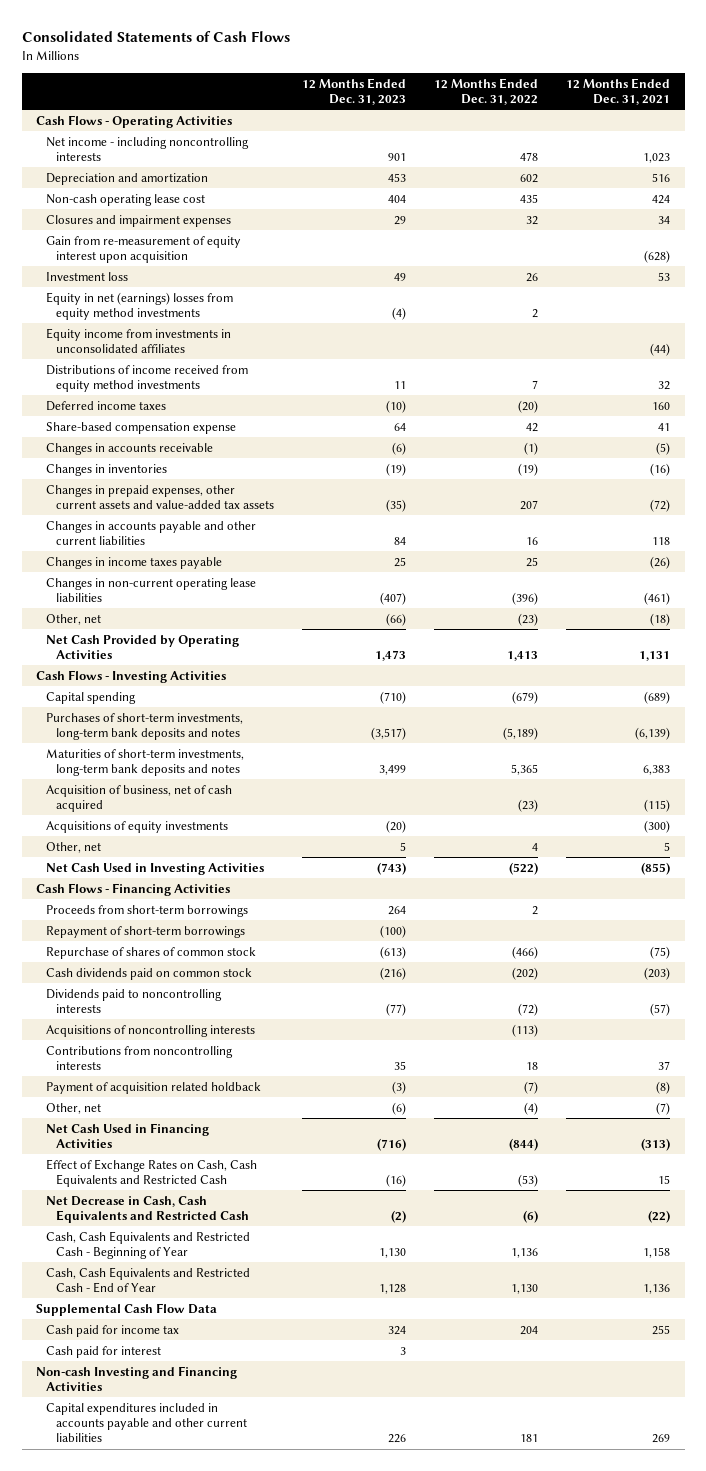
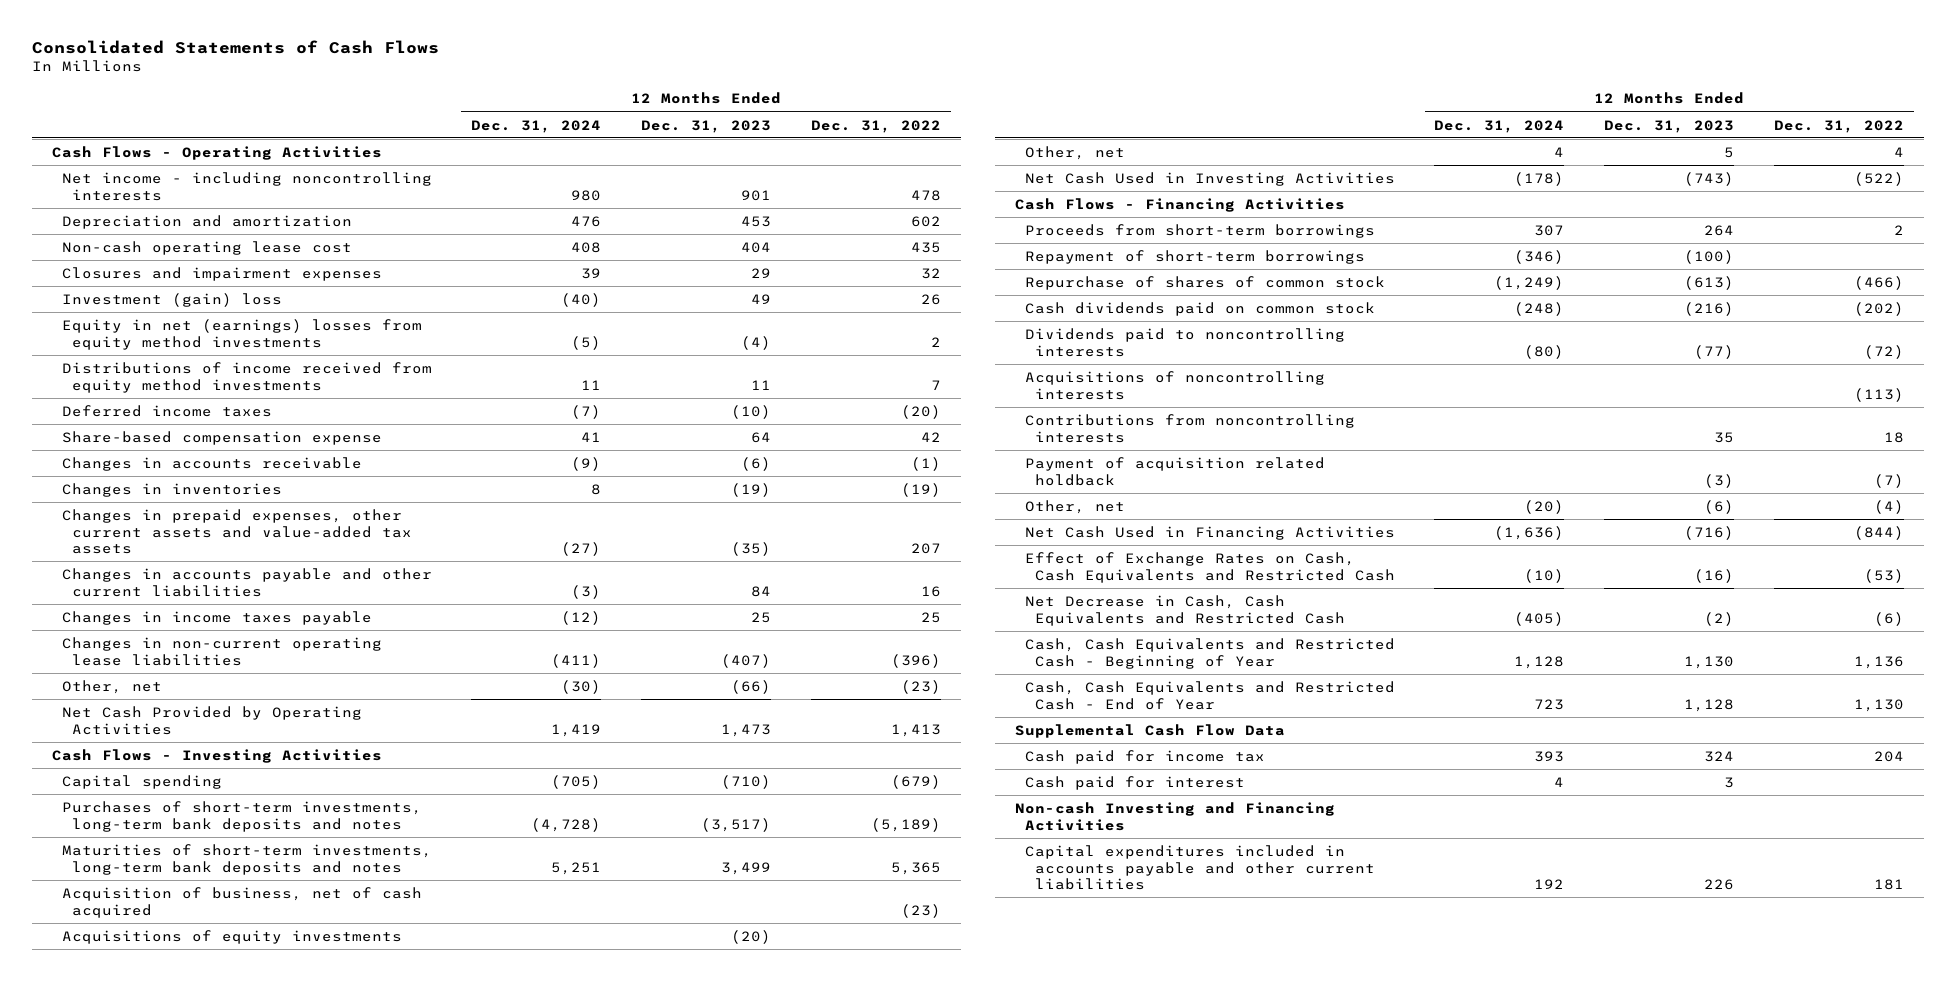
[566,77,671,106] 12 Months Ended Dec. 31, 2021 -> none
none -> [471,119,602,133] Dec. 31, 2024
[46,235,242,264] Gain from re-measurement of equity interest upon acquisition -> none
[46,271,129,281] Investment loss -> [61,293,282,308] Investment (gain) loss
[46,327,232,354] Equity income from investments in unconsolidated affiliates -> none

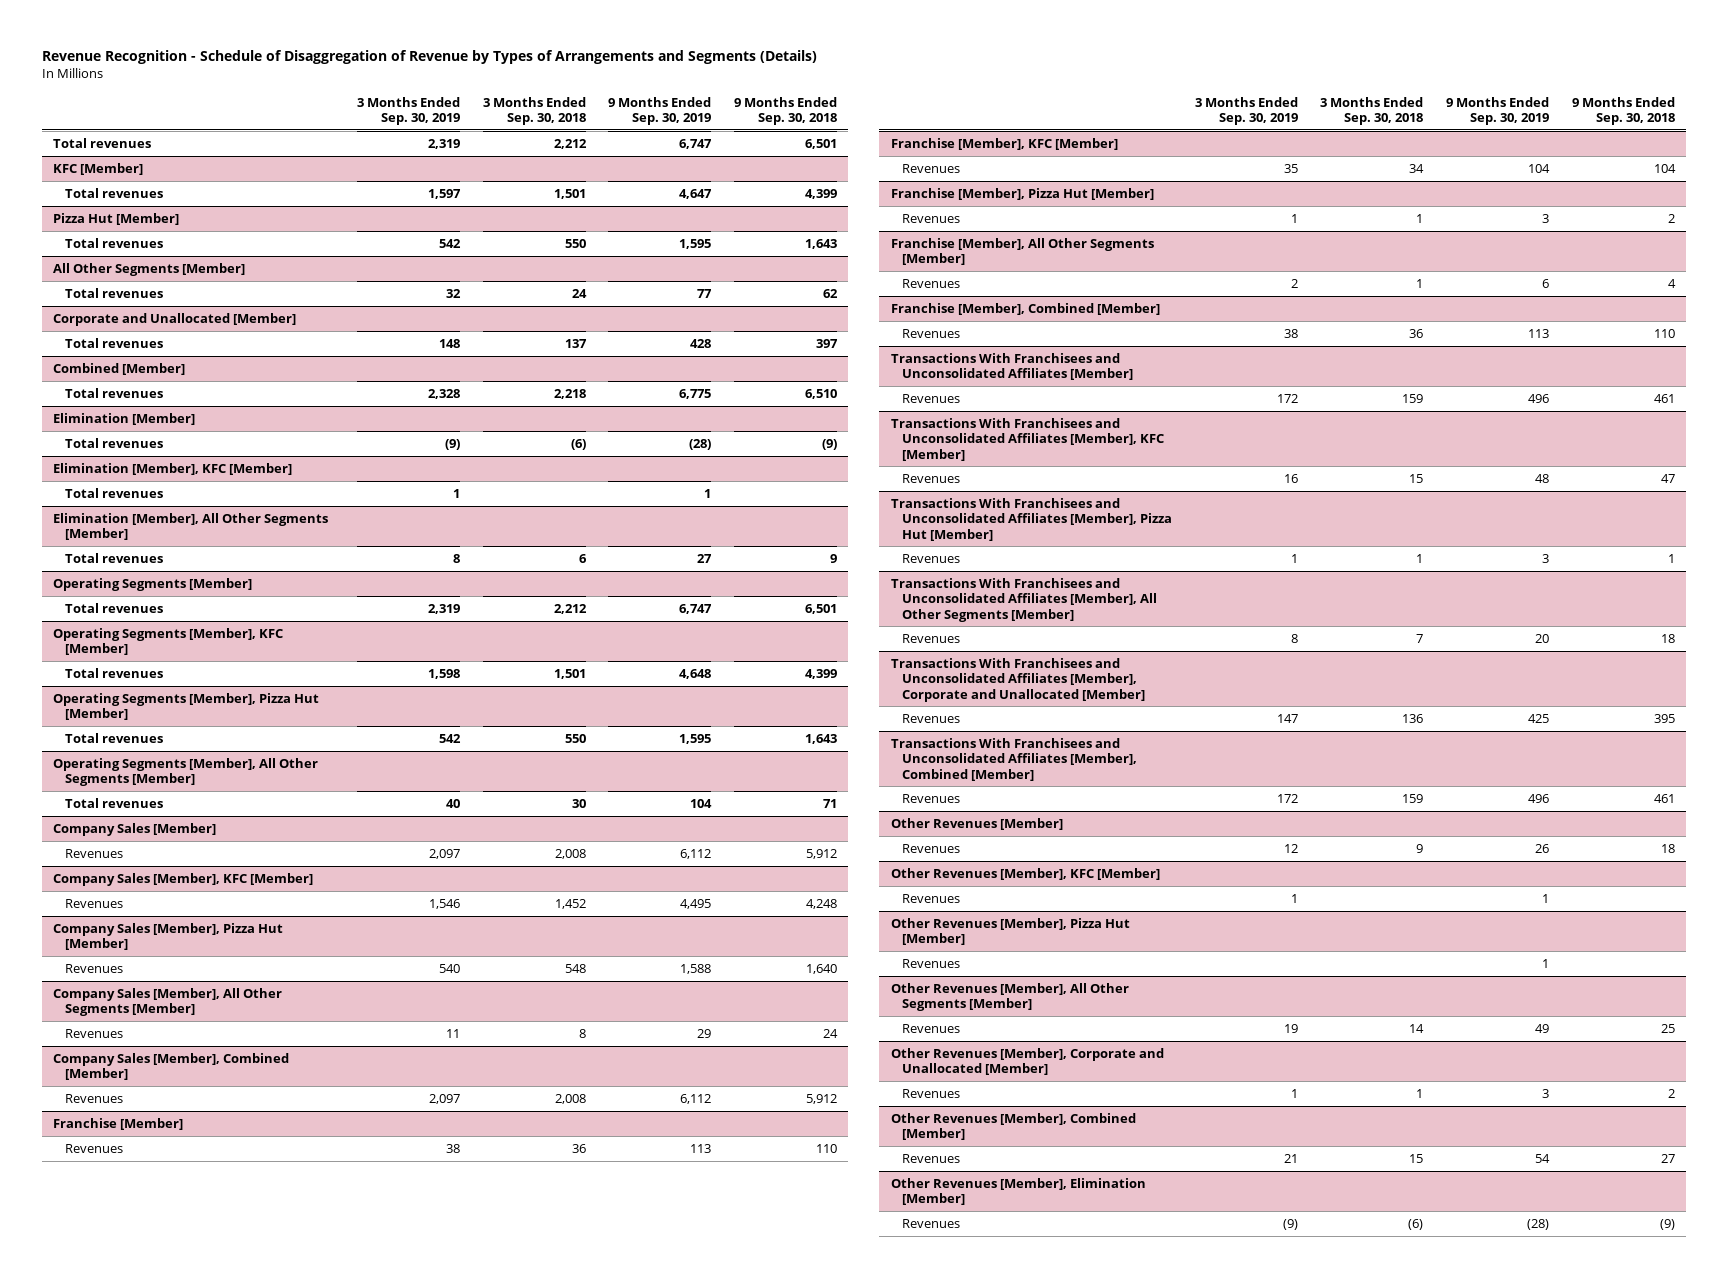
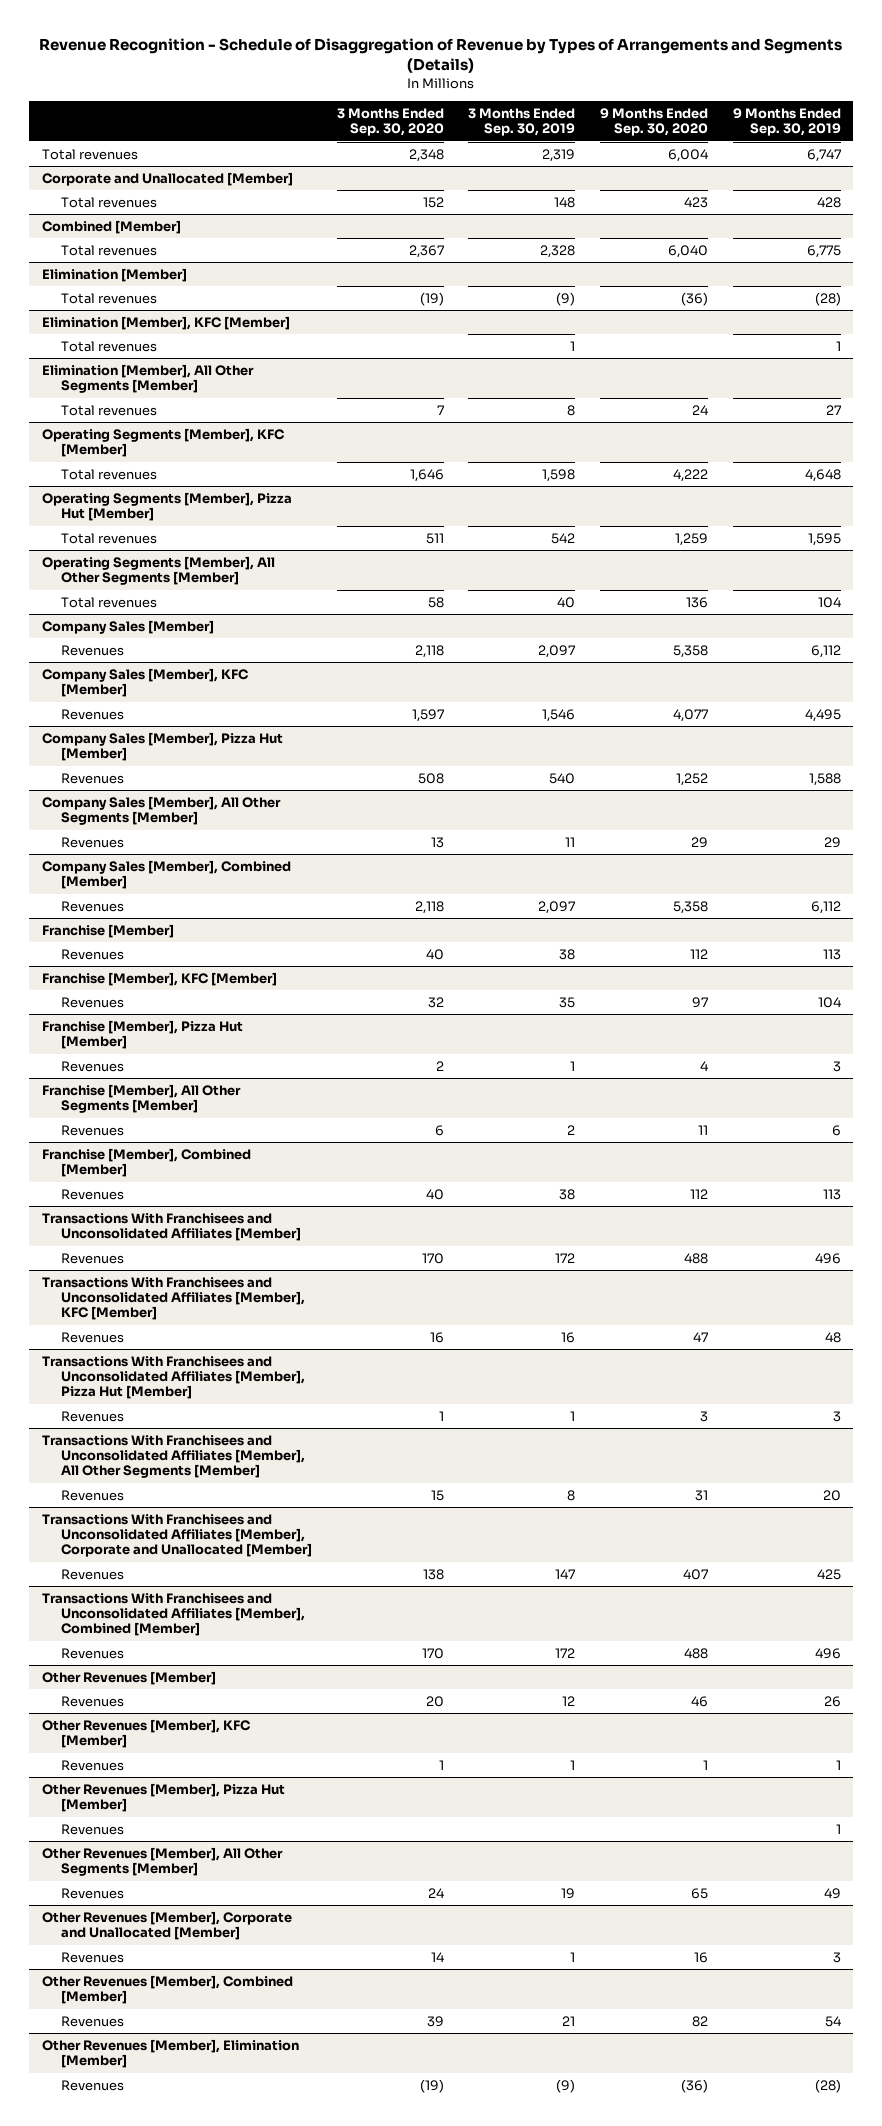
[482,96,586,126] 3 Months Ended Sep. 30, 2018 -> none
[734,96,838,126] 9 Months Ended Sep. 30, 2018 -> none
none -> [336,108,444,137] 3 Months Ended Sep. 30, 2020
none -> [600,108,709,137] 9 Months Ended Sep. 30, 2020
[53,162,144,175] KFC [Member] -> none
[64,187,163,198] Total revenues -> none
[53,212,180,225] Pizza Hut [Member] -> none
[64,237,163,248] Total revenues -> none
[53,262,246,276] All Other Segments [Member] -> none
[64,287,163,298] Total revenues -> none
[53,577,253,591] Operating Segments [Member] -> none
[64,602,163,613] Total revenues -> none

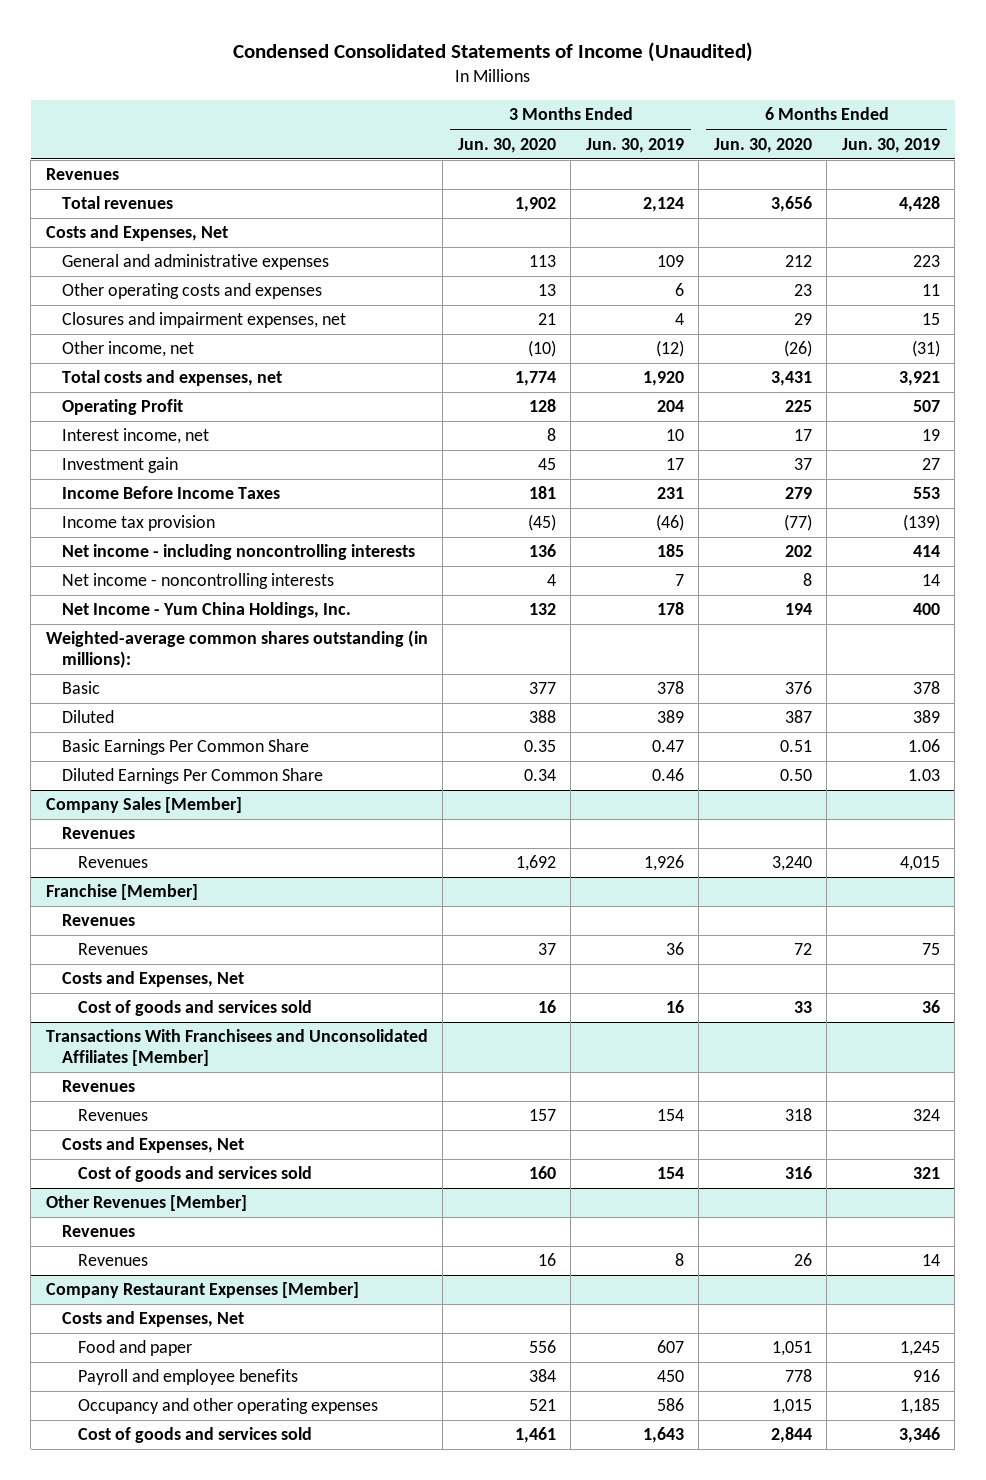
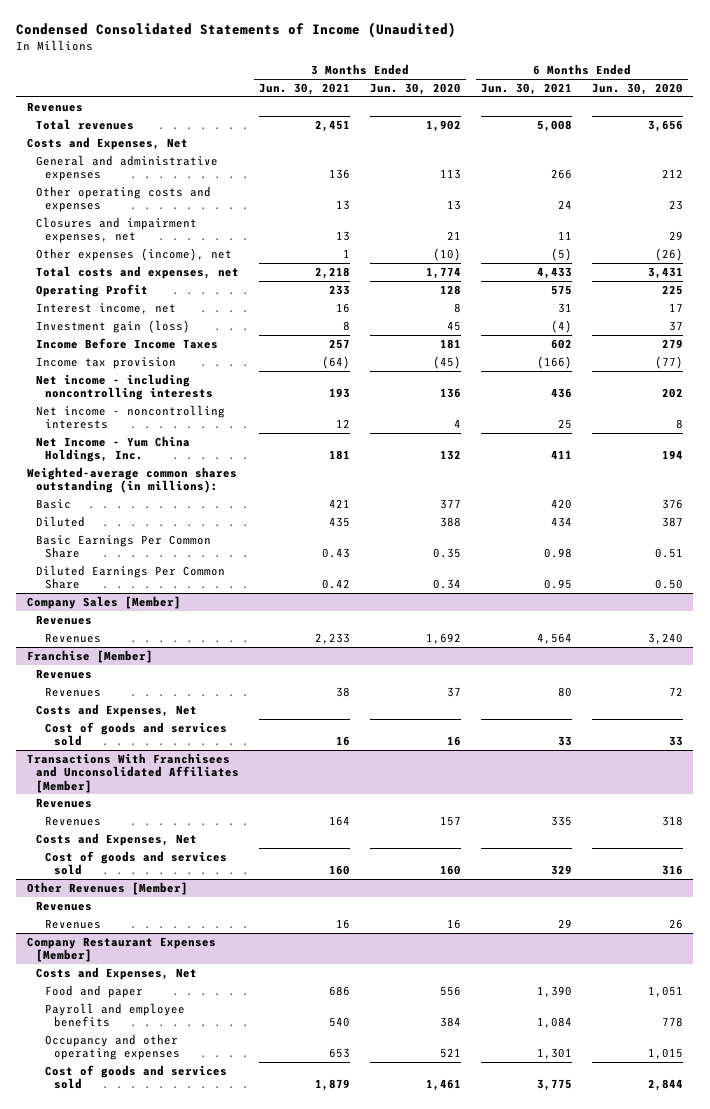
[585,137,684,153] Jun. 30, 2019 -> none
[841,137,940,153] Jun. 30, 2019 -> none
none -> [258,83,350,96] Jun. 30, 2021
none -> [481,83,573,96] Jun. 30, 2021
[61,341,194,358] Other income, net -> [35,247,232,261] Other expenses (income), net
[61,457,178,474] Investment gain -> [35,319,190,333] Investment gain (loss)

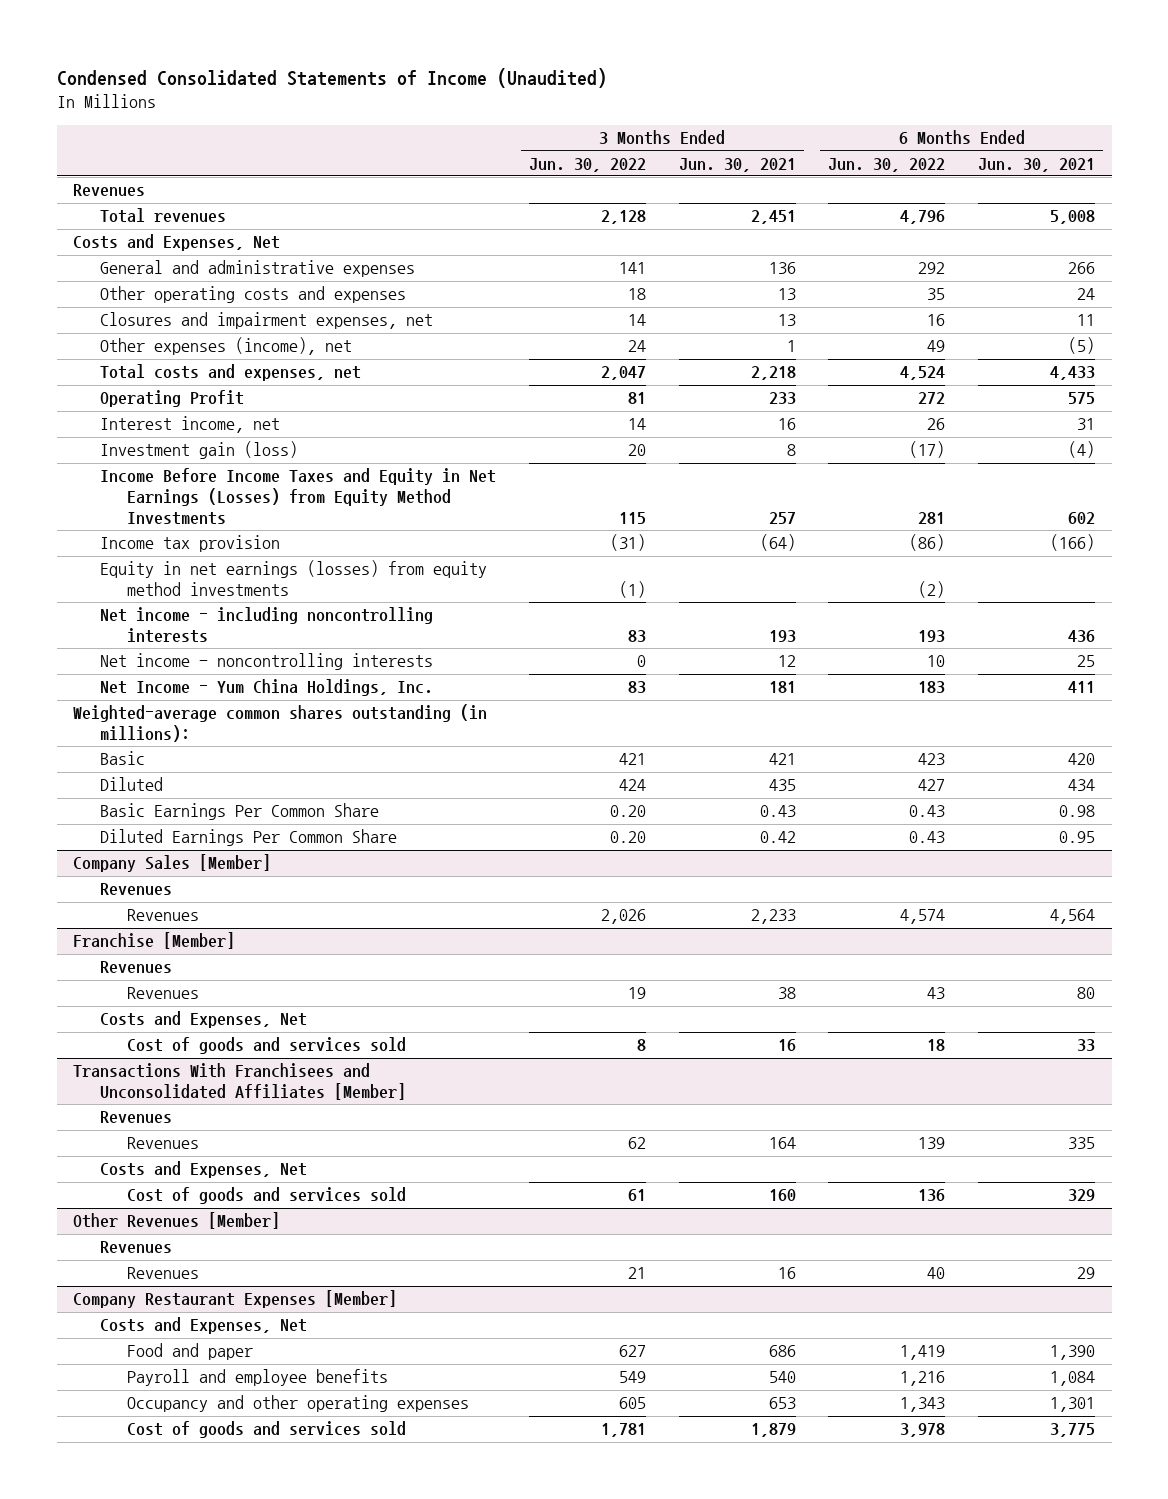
[369,83,461,96] Jun. 30, 2020 -> none
[592,83,684,96] Jun. 30, 2020 -> none
none -> [528,157,646,172] Jun. 30, 2022
none -> [828,157,946,172] Jun. 30, 2022
[35,337,218,349] Income Before Income Taxes -> [99,468,496,526] Income Before Income Taxes and Equity in Net Earnings (Losses) from Equity Method Investments
none -> [99,560,487,597] Equity in net earnings (losses) from equity method investments

